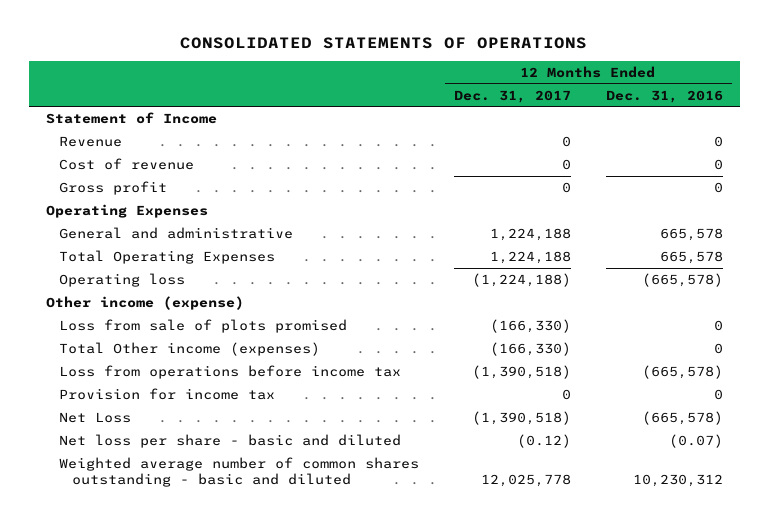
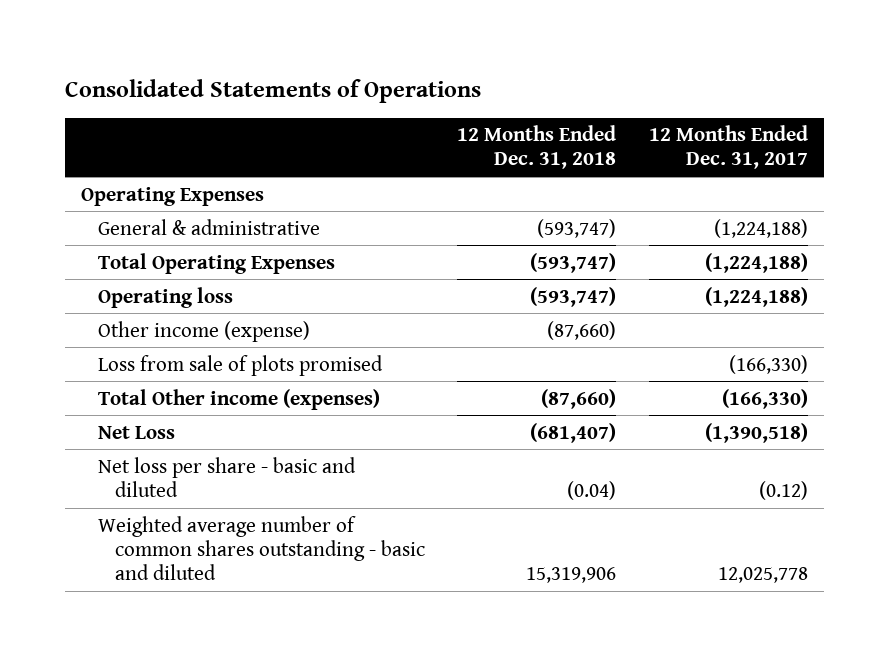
[180,37,588,50] CONSOLIDATED STATEMENTS OF OPERATIONS -> [64,78,481,103] Consolidated Statements of Operations
[605,89,723,103] Dec. 31, 2016 -> none
none -> [457,125,617,170] 12 Months Ended Dec. 31, 2018
[45,111,217,124] Statement of Income -> none
[59,135,123,147] Revenue -> none
[59,157,195,170] Cost of revenue -> none
[59,180,168,195] Gross profit -> none
[59,226,294,239] General and administrative -> [97,218,320,235] General & administrative
[490,227,572,241] 1,224,188 -> [713,218,808,238] (1,224,188)
[490,250,572,264] 1,224,188 -> [704,252,808,273] (1,224,188)
[59,364,402,379] Loss from operations before income tax -> none
[59,387,276,400] Provision for income tax -> none

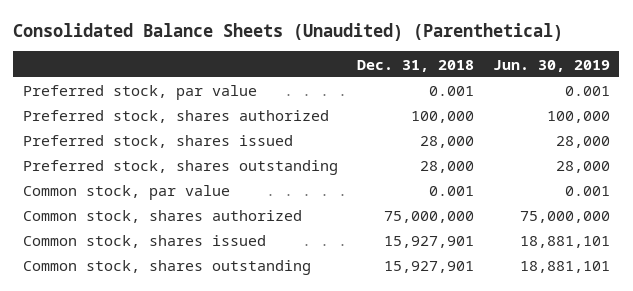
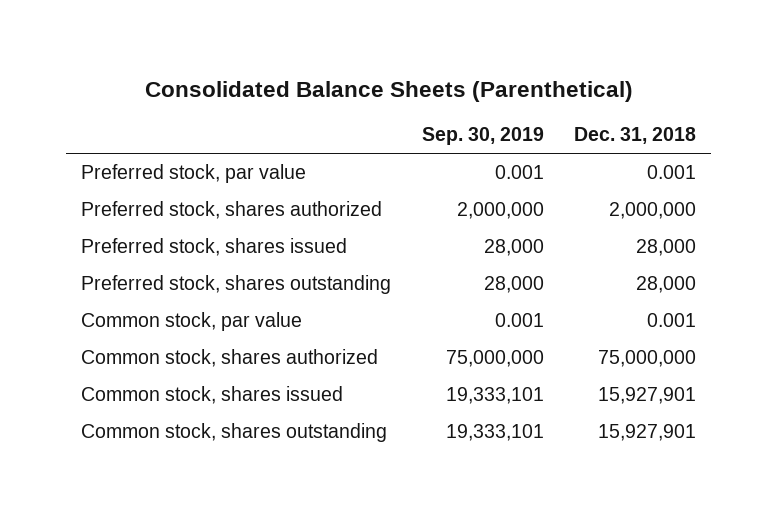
[13,22,564,41] Consolidated Balance Sheets (Unaudited) (Parenthetical) -> [144,80,633,102] Consolidated Balance Sheets (Parenthetical)
[492,59,610,72] Jun. 30, 2019 -> none
none -> [421,127,544,146] Sep. 30, 2019
[410,111,474,124] 100,000 -> [608,202,696,220] 2,000,000

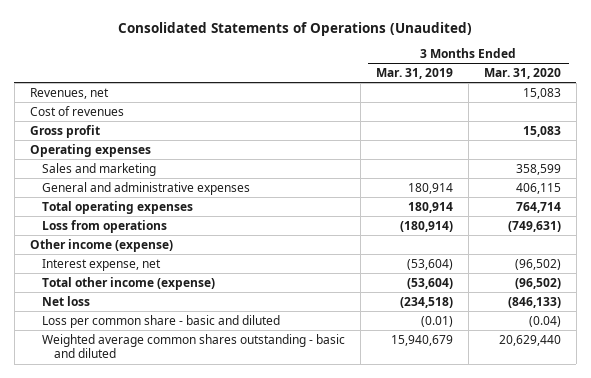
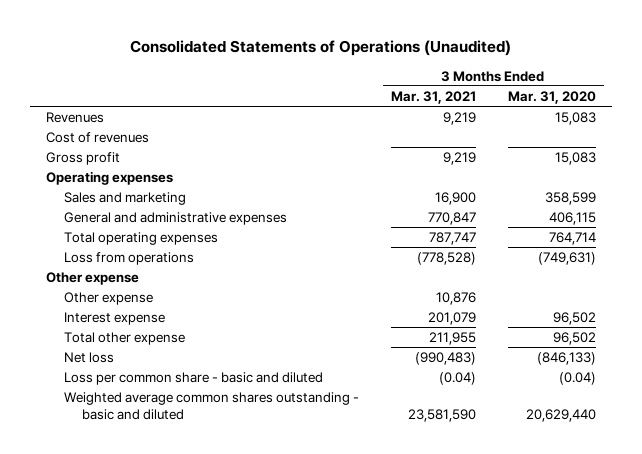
[375,67,453,79] Mar. 31, 2019 -> none
none -> [390,90,476,104] Mar. 31, 2021
[29,87,109,99] Revenues, net -> [46,112,105,124] Revenues
[29,238,173,252] Other income (expense) -> [46,272,140,286] Other expense
none -> [64,292,154,306] Other expense
[41,258,161,271] Interest expense, net -> [64,312,166,326] Interest expense
[514,258,561,270] (96,502) -> [552,312,596,326] 96,502
[41,276,215,290] Total other income (expense) -> [64,332,186,346] Total other expense
[514,277,561,289] (96,502) -> [552,332,596,346] 96,502

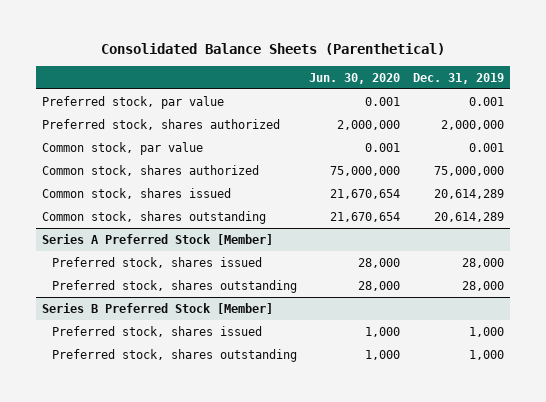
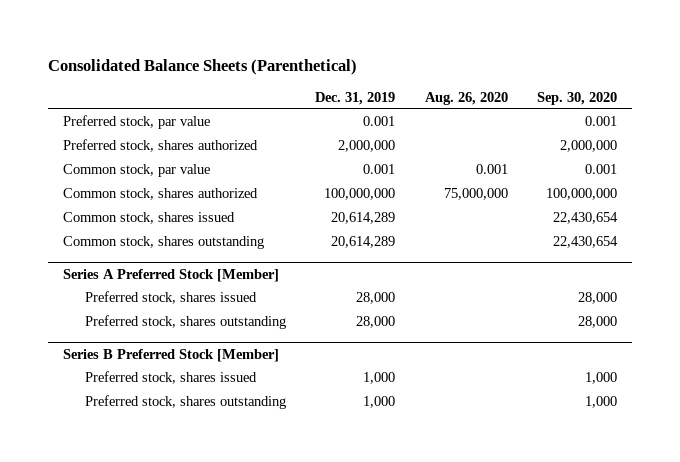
[309,72,401,84] Jun. 30, 2020 -> none
none -> [424,91,508,105] Aug. 26, 2020
none -> [536,91,617,105] Sep. 30, 2020
[433,165,504,176] 75,000,000 -> [324,188,396,201] 100,000,000

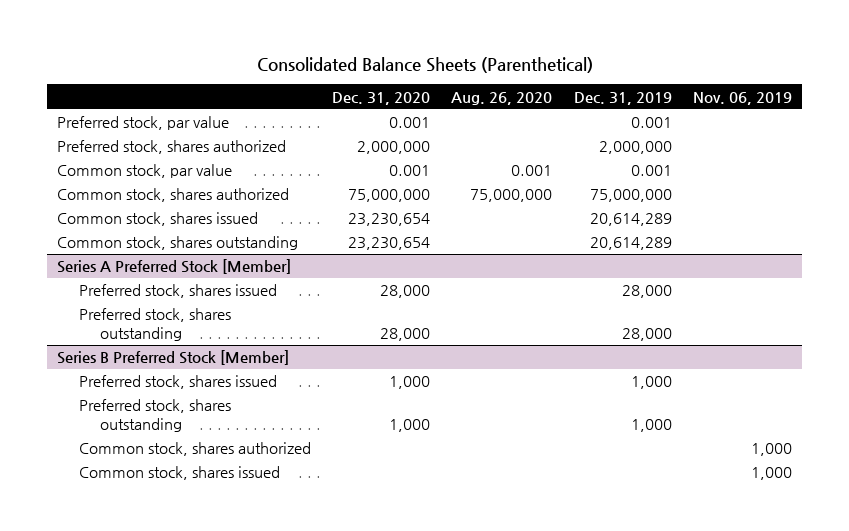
[536,91,617,105] Sep. 30, 2020 -> none
none -> [332,91,431,105] Dec. 31, 2020
none -> [692,91,792,105] Nov. 06, 2019
[324,188,396,201] 100,000,000 -> [589,189,672,203] 75,000,000
none -> [78,442,311,457] Common stock, shares authorized
none -> [78,466,280,481] Common stock, shares issued

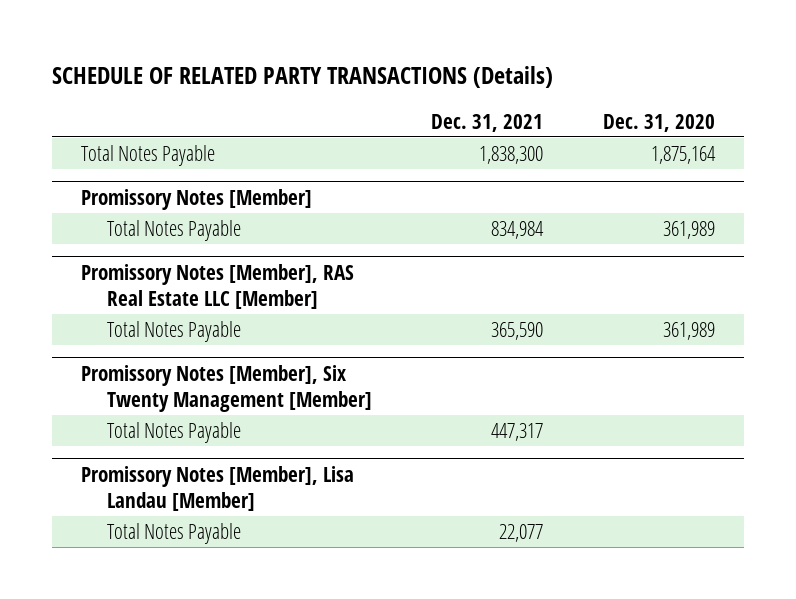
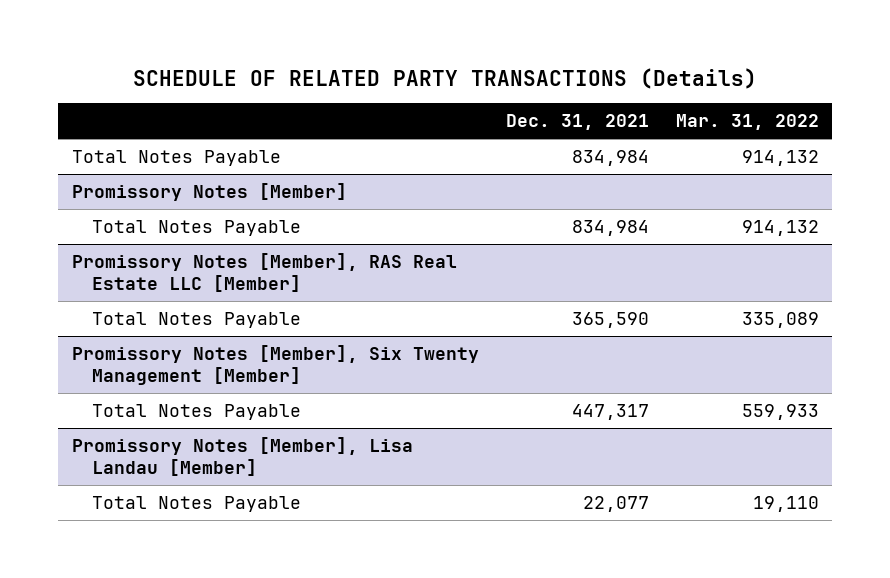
[602,113,715,132] Dec. 31, 2020 -> none
none -> [675,114,819,131] Mar. 31, 2022
[479,146,544,165] 1,838,300 -> [571,149,649,166] 834,984

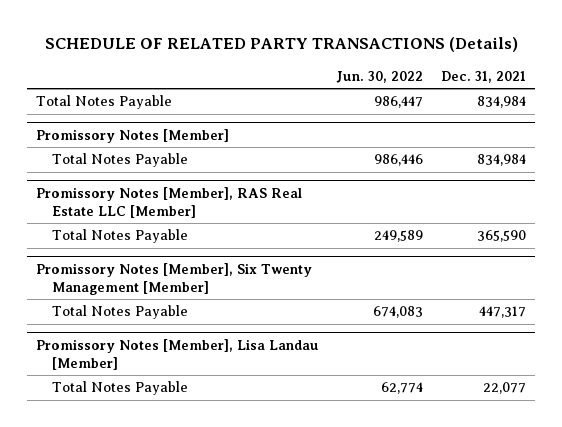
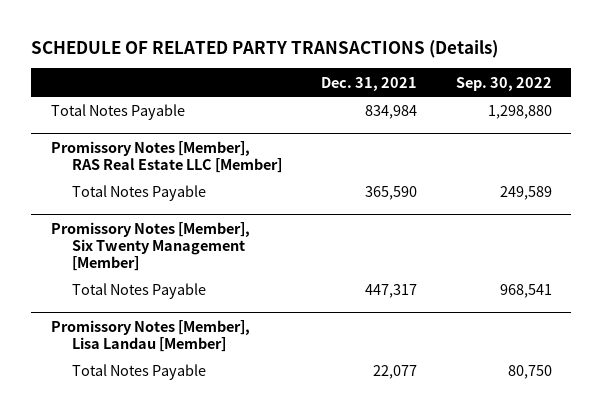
[336,70,424,83] Jun. 30, 2022 -> none
none -> [455,76,552,91] Sep. 30, 2022
[36,129,230,144] Promissory Notes [Member] -> none
[52,153,189,168] Total Notes Payable -> none

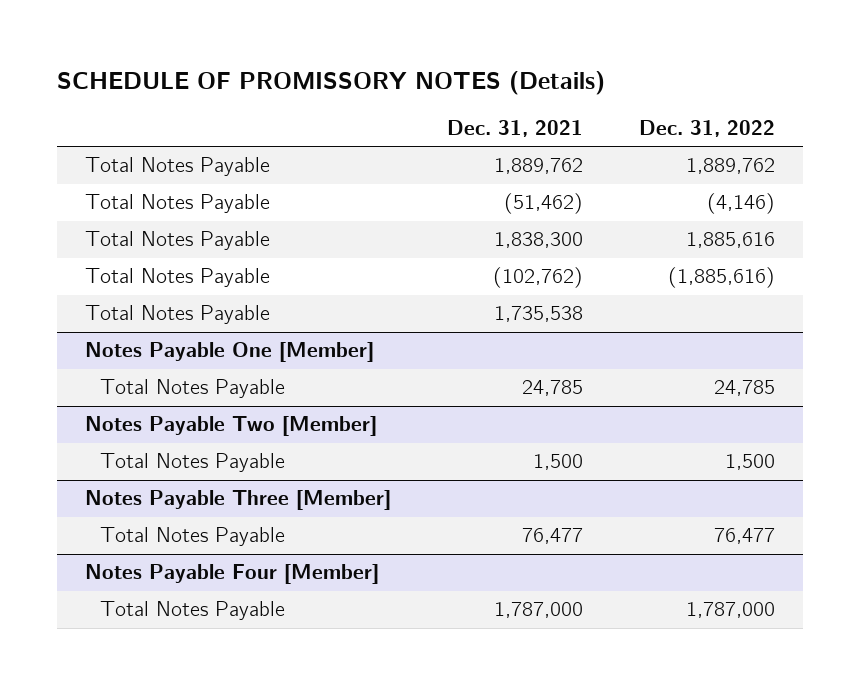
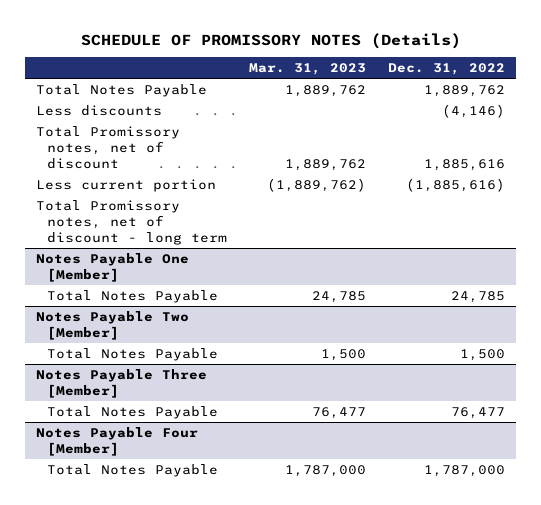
[447,119,584,137] Dec. 31, 2021 -> none
none -> [249,63,367,76] Mar. 31, 2023
[84,194,270,214] Total Notes Payable -> [36,104,163,116] Less discounts
[84,231,270,251] Total Notes Payable -> [36,125,181,169] Total Promissory notes, net of discount
[84,268,270,288] Total Notes Payable -> [36,178,217,192] Less current portion
[84,305,270,325] Total Notes Payable -> [36,199,228,245] Total Promissory notes, net of discount - long term

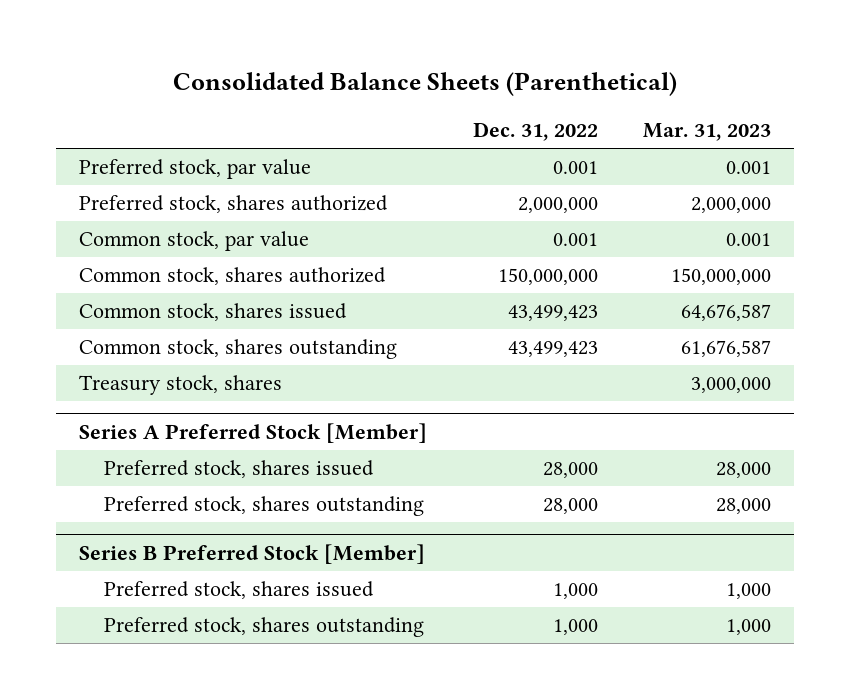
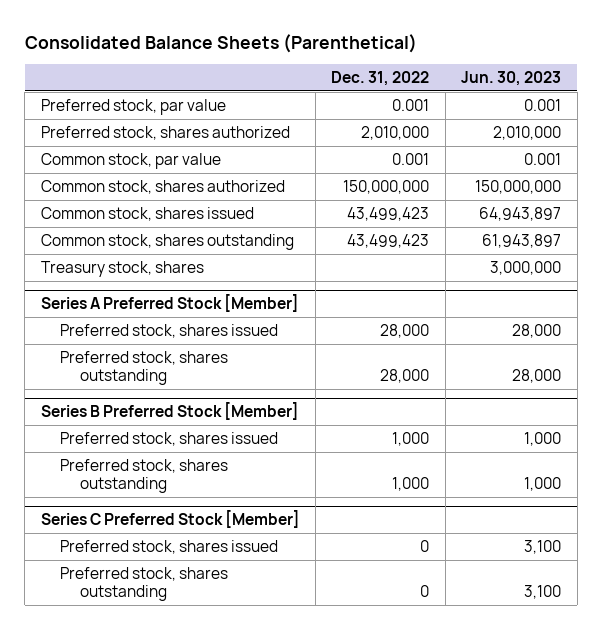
[643,123,772,142] Mar. 31, 2023 -> none
none -> [461,70,562,86] Jun. 30, 2023
[517,197,598,214] 2,000,000 -> [361,125,430,140] 2,010,000
none -> [40,510,300,529] Series C Preferred Stock [Member]
none -> [60,539,279,554] Preferred stock, shares issued
none -> [60,566,229,602] Preferred stock, shares outstanding

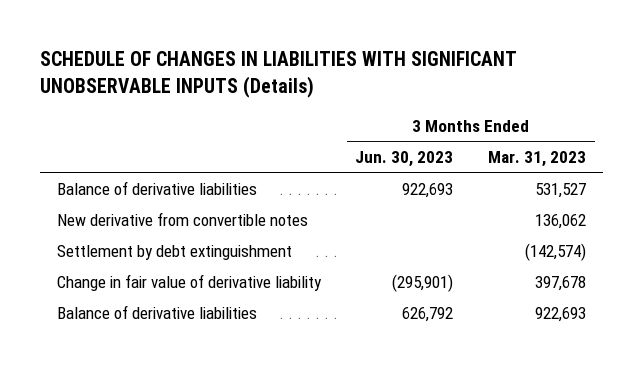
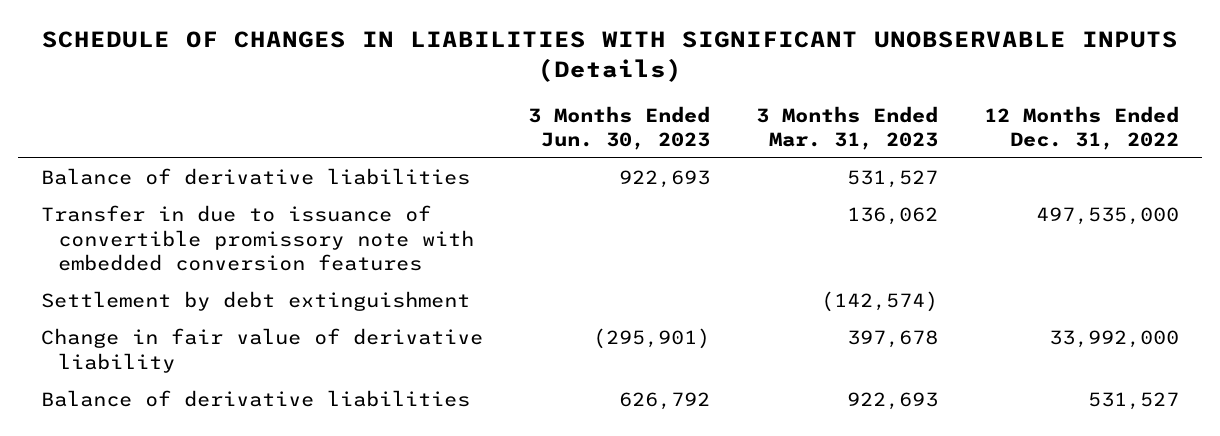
none -> [984,105,1180,150] 12 Months Ended Dec. 31, 2022
[56,211,308,226] New derivative from convertible notes -> [40,205,474,271] Transfer in due to issuance of convertible promissory note with embedded conversion features

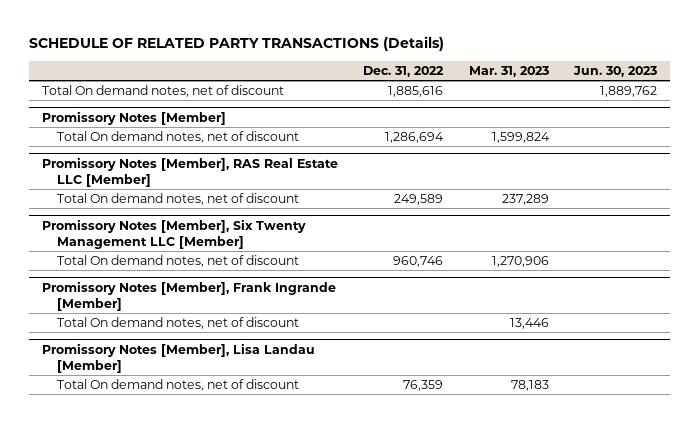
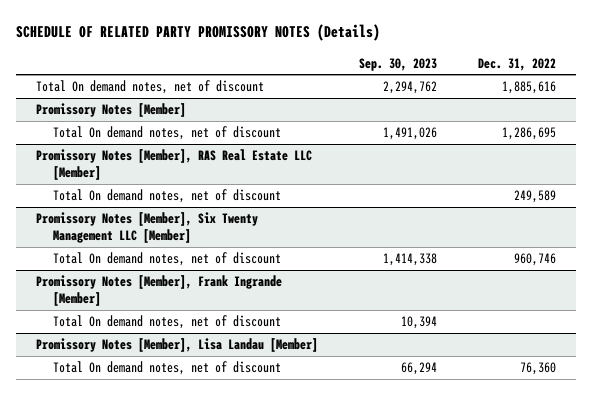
[29,36,445,52] SCHEDULE OF RELATED PARTY TRANSACTIONS (Details) -> [16,24,381,42] SCHEDULE OF RELATED PARTY PROMISSORY NOTES (Details)
[468,65,549,77] Mar. 31, 2023 -> none
[573,65,658,77] Jun. 30, 2023 -> none
none -> [359,57,438,71] Sep. 30, 2023
[385,131,445,143] 1,286,694 -> [501,127,556,141] 1,286,695
[403,379,444,391] 76,359 -> [519,362,556,376] 76,360

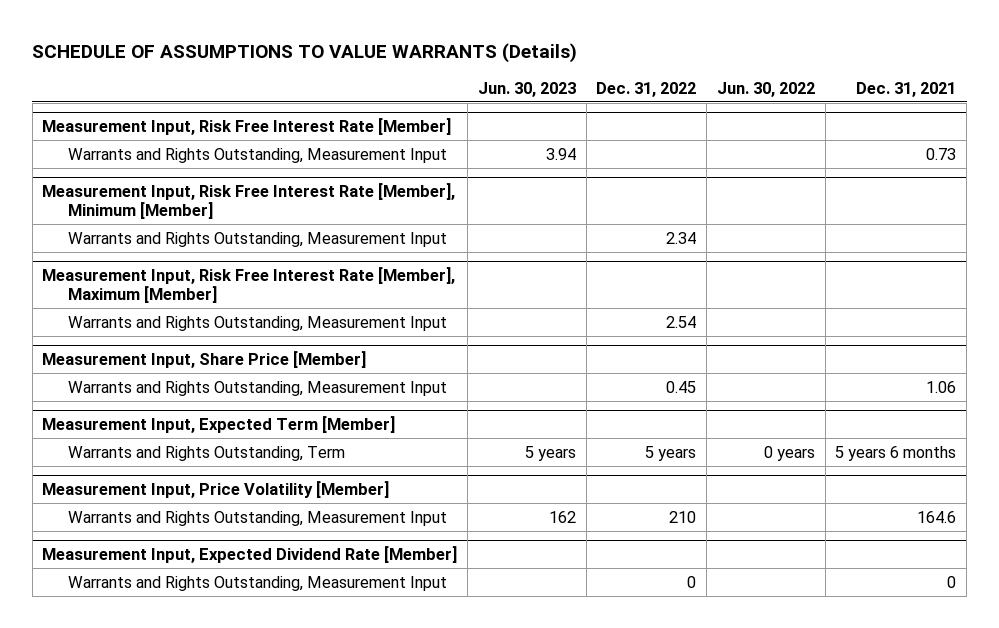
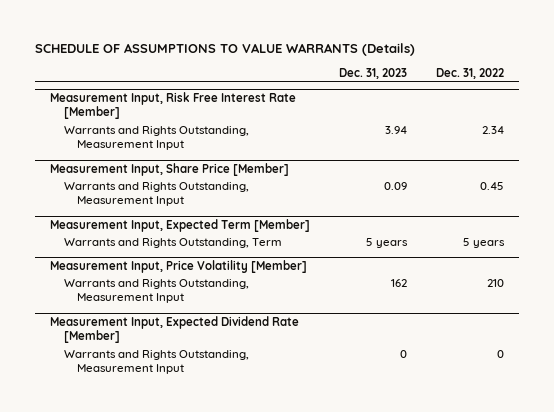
[477,81,576,97] Jun. 30, 2023 -> none
[716,81,815,97] Jun. 30, 2022 -> none
[856,81,957,97] Dec. 31, 2021 -> none
none -> [338,67,407,79] Dec. 31, 2023
[67,147,447,163] Warrants and Rights Outstanding, Measurement Input -> none
[42,183,456,220] Measurement Input, Risk Free Interest Rate [Member], Minimum [Member] -> none
[42,267,456,304] Measurement Input, Risk Free Interest Rate [Member], Maximum [Member] -> none
[67,315,447,331] Warrants and Rights Outstanding, Measurement Input -> none

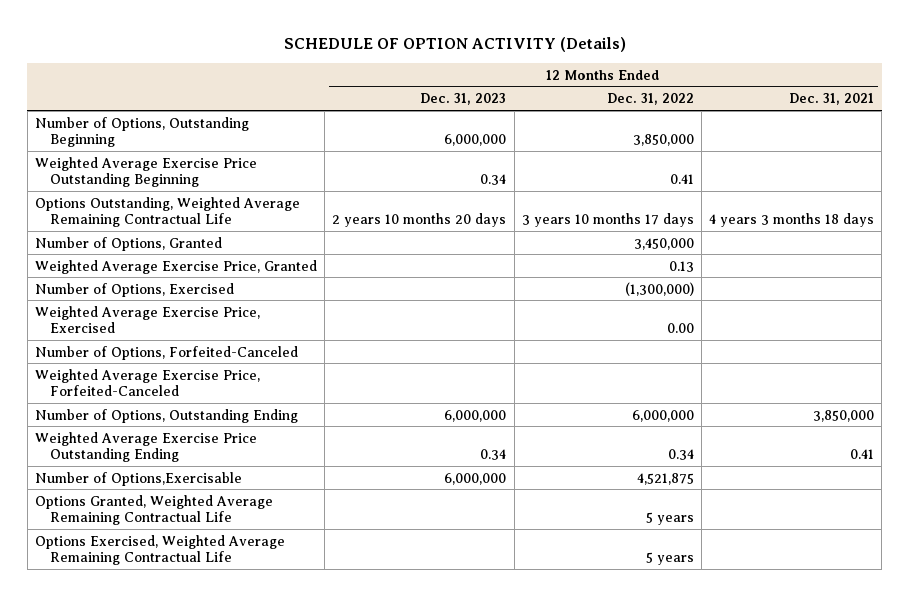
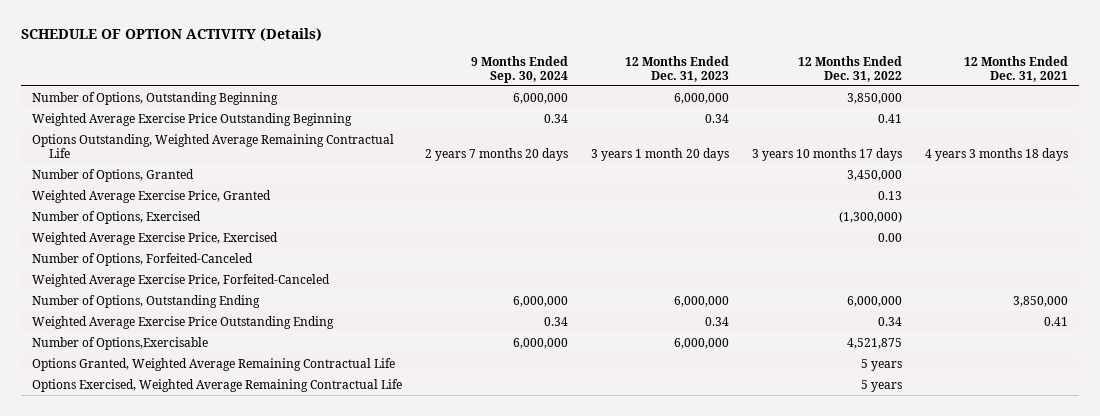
none -> [471,55,569,83] 9 Months Ended Sep. 30, 2024
[332,212,507,227] 2 years 10 months 20 days -> [590,147,729,161] 3 years 1 month 20 days

